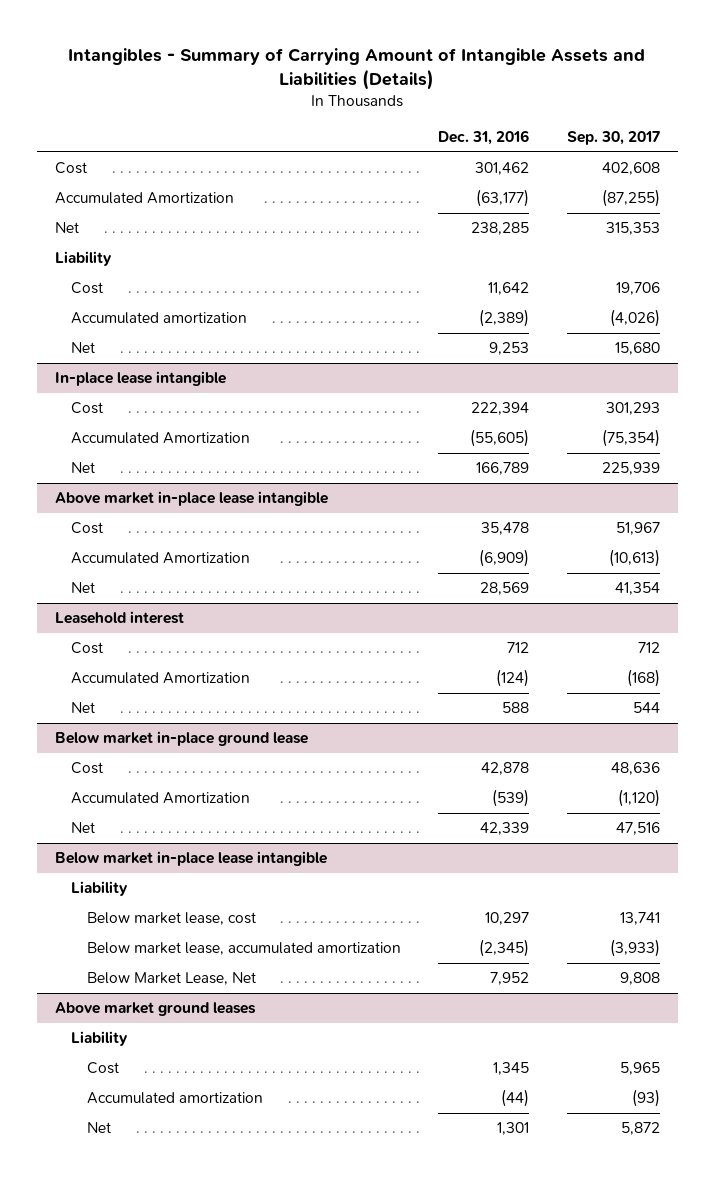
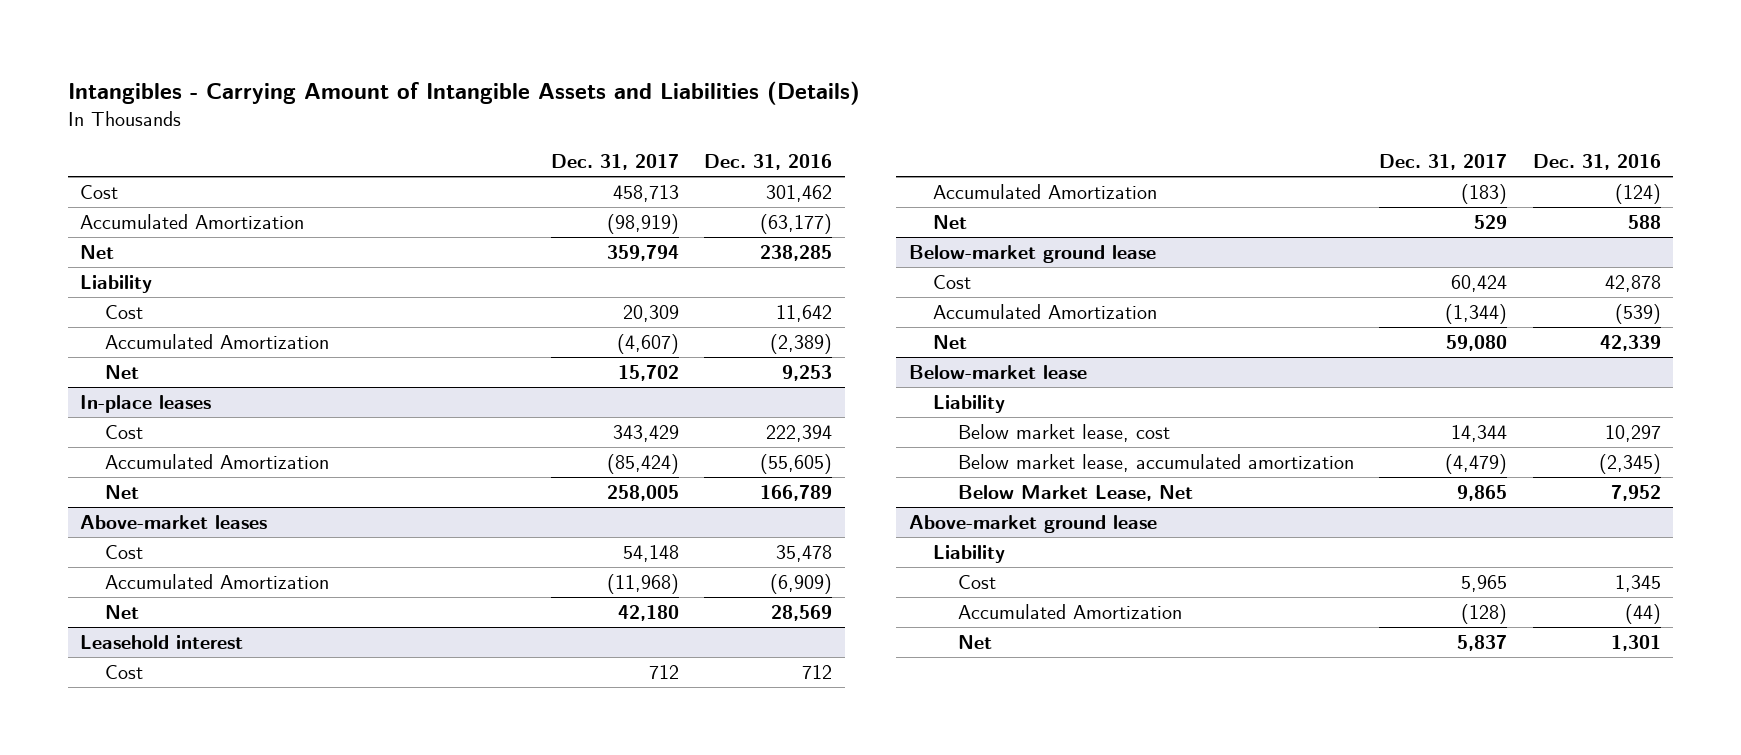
[68,47,646,91] Intangibles - Summary of Carrying Amount of Intangible Assets and Liabilities (Details) -> [67,80,860,105] Intangibles - Carrying Amount of Intangible Assets and Liabilities (Details)
[566,130,660,145] Sep. 30, 2017 -> none
none -> [550,154,679,171] Dec. 31, 2017
[71,312,248,325] Accumulated amortization -> [104,333,329,349] Accumulated Amortization
[55,371,227,387] In-place lease intangible -> [80,394,212,413] In-place leases
[55,491,329,507] Above market in-place lease intangible -> [80,514,268,529] Above-market leases
[55,731,309,747] Below market in-place ground lease -> [908,244,1156,263] Below-market ground lease
[55,851,328,867] Below market in-place lease intangible -> [908,364,1087,379] Below-market lease
[55,1002,257,1017] Above market ground leases -> [908,514,1157,533] Above-market ground lease
[87,1092,264,1105] Accumulated amortization -> [957,603,1182,619] Accumulated Amortization

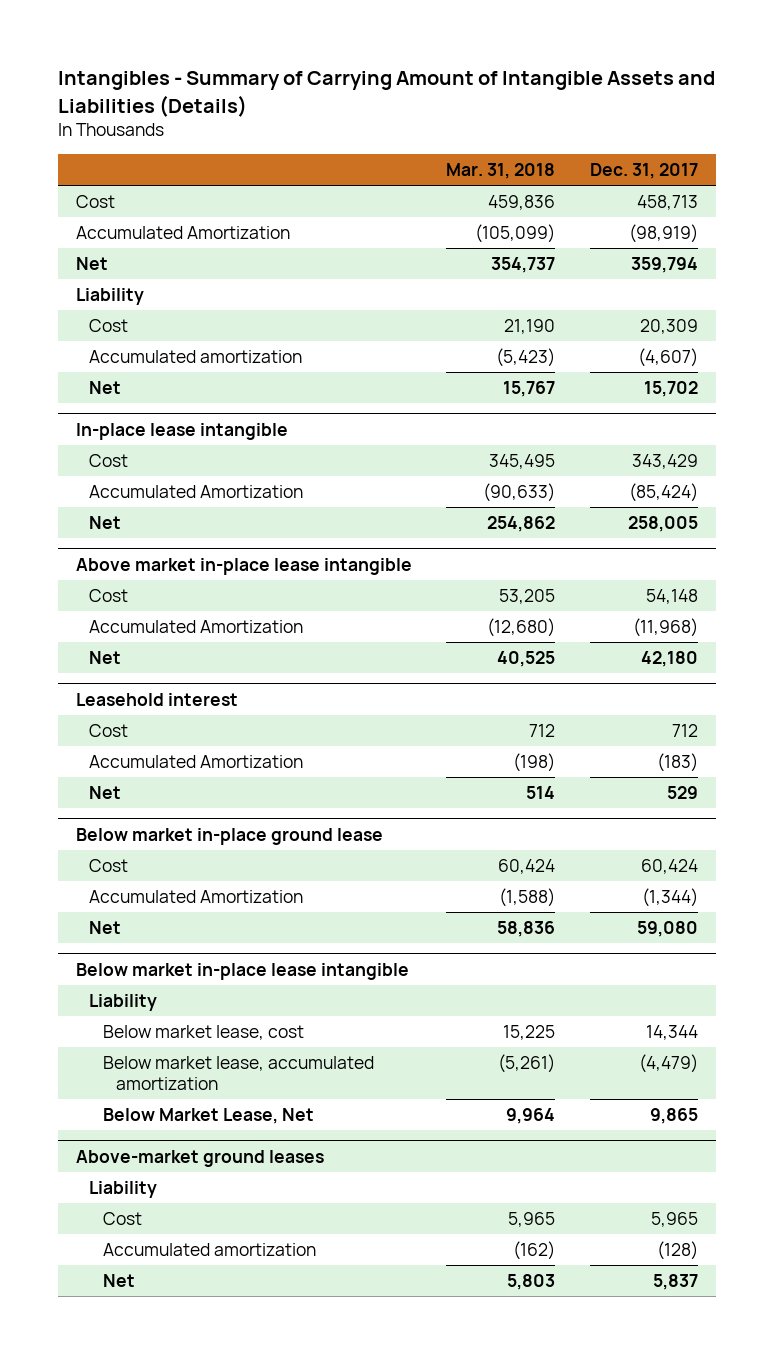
[67,80,860,105] Intangibles - Carrying Amount of Intangible Assets and Liabilities (Details) -> [58,71,716,117] Intangibles - Summary of Carrying Amount of Intangible Assets and Liabilities (Details)
[704,154,833,171] Dec. 31, 2016 -> none
none -> [446,162,556,179] Mar. 31, 2018
[104,333,329,349] Accumulated Amortization -> [89,350,303,364] Accumulated amortization
[80,394,212,413] In-place leases -> [75,422,288,440] In-place lease intangible
[80,514,268,529] Above-market leases -> [75,557,412,575] Above market in-place lease intangible
[908,244,1156,263] Below-market ground lease -> [75,827,383,845] Below market in-place ground lease
[908,364,1087,379] Below-market lease -> [75,962,409,980] Below market in-place lease intangible
[908,514,1157,533] Above-market ground lease -> [75,1149,324,1167] Above-market ground leases
[957,603,1182,619] Accumulated Amortization -> [102,1243,316,1257] Accumulated amortization

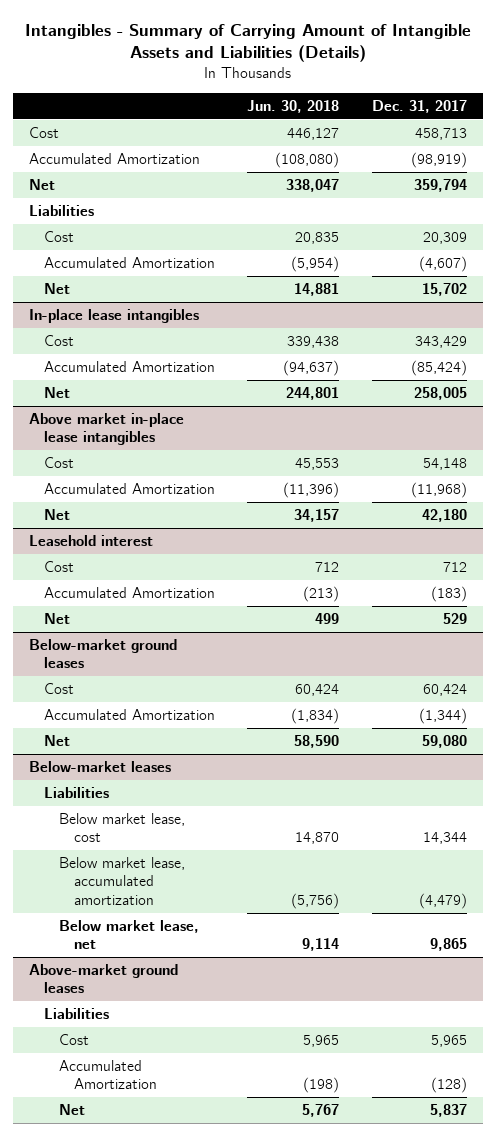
[446,162,556,179] Mar. 31, 2018 -> none
none -> [247,99,340,113] Jun. 30, 2018
[75,288,144,306] Liability -> [29,205,95,217] Liabilities
[89,350,303,364] Accumulated amortization -> [43,257,215,269] Accumulated Amortization
[75,422,288,440] In-place lease intangible -> [29,309,200,324] In-place lease intangibles
[75,557,412,575] Above market in-place lease intangible -> [29,413,185,446] Above market in-place lease intangibles
[75,827,383,845] Below market in-place ground lease -> [29,639,178,669] Below-market ground leases
[75,962,409,980] Below market in-place lease intangible -> [29,761,172,773] Below-market leases
[89,994,158,1012] Liability -> [43,787,109,799] Liabilities
[102,1108,314,1125] Below Market Lease, Net -> [58,920,199,950] Below market lease, net
[89,1181,158,1199] Liability -> [43,1008,109,1020] Liabilities
[102,1243,316,1257] Accumulated amortization -> [58,1060,157,1090] Accumulated Amortization

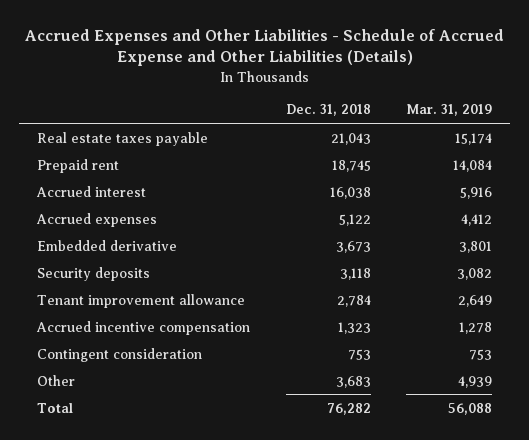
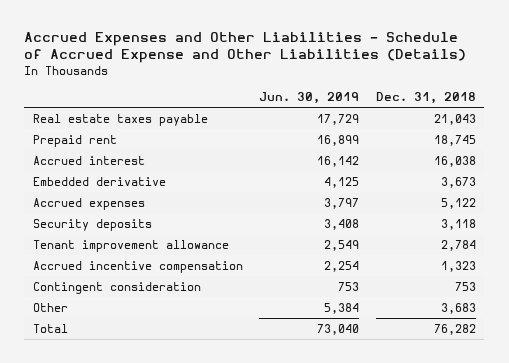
[406,104,493,117] Mar. 31, 2019 -> none
none -> [259,91,360,104] Jun. 30, 2019
[35,212,157,227] Accrued expenses -> [32,197,145,210] Accrued expenses

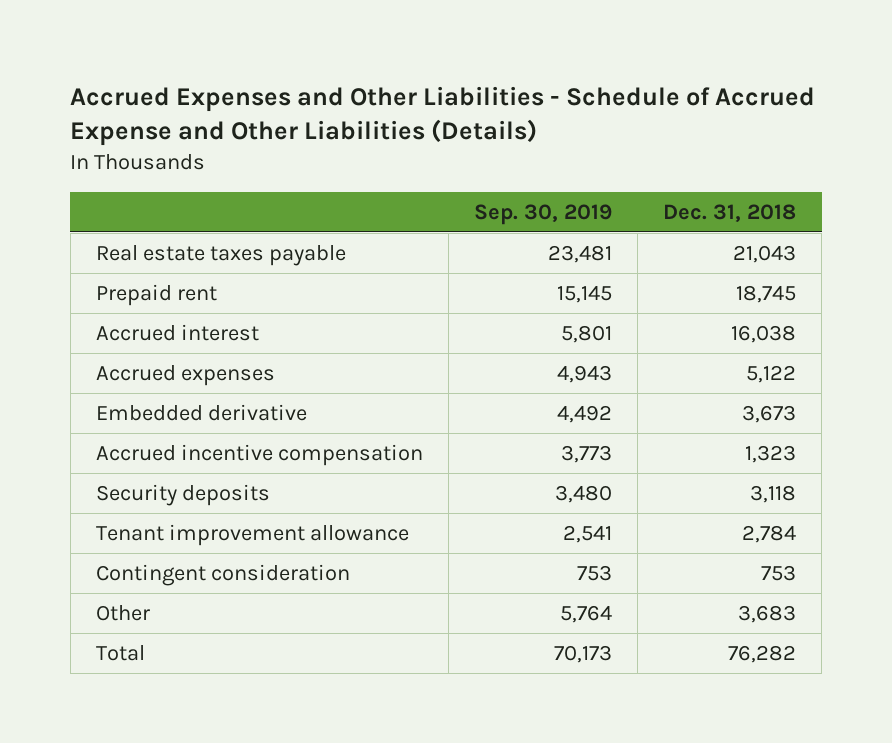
[259,91,360,104] Jun. 30, 2019 -> none
none -> [474,203,613,225] Sep. 30, 2019
[32,176,166,186] Embedded derivative -> [95,403,307,421] Embedded derivative
[32,260,243,273] Accrued incentive compensation -> [95,443,423,466] Accrued incentive compensation

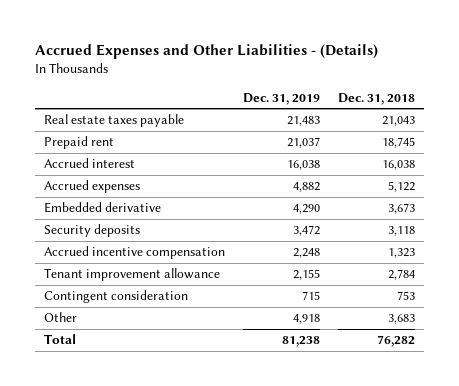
[70,85,816,147] Accrued Expenses and Other Liabilities - Schedule of Accrued Expense and Other Liabilities (Details) -> [34,44,378,60] Accrued Expenses and Other Liabilities - (Details)
[474,203,613,225] Sep. 30, 2019 -> none
none -> [243,92,321,105] Dec. 31, 2019
[95,443,423,466] Accrued incentive compensation -> [43,246,225,260] Accrued incentive compensation

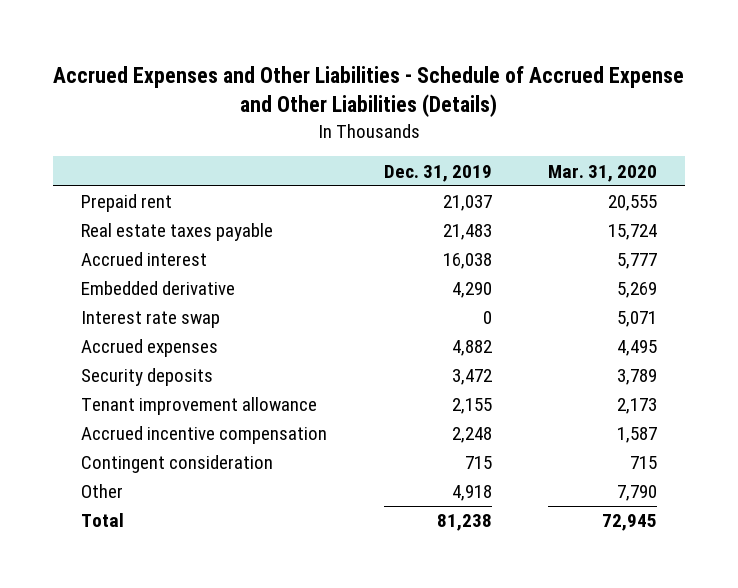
[34,44,378,60] Accrued Expenses and Other Liabilities - (Details) -> [53,65,685,118] Accrued Expenses and Other Liabilities - Schedule of Accrued Expense and Other Liabilities (Details)
[338,92,416,105] Dec. 31, 2018 -> none
none -> [547,164,657,182] Mar. 31, 2020
[43,114,184,128] Real estate taxes payable -> [81,223,274,242] Real estate taxes payable
none -> [81,311,221,329] Interest rate swap
[43,180,140,194] Accrued expenses -> [81,339,219,358] Accrued expenses
[43,246,225,260] Accrued incentive compensation -> [81,426,328,445] Accrued incentive compensation

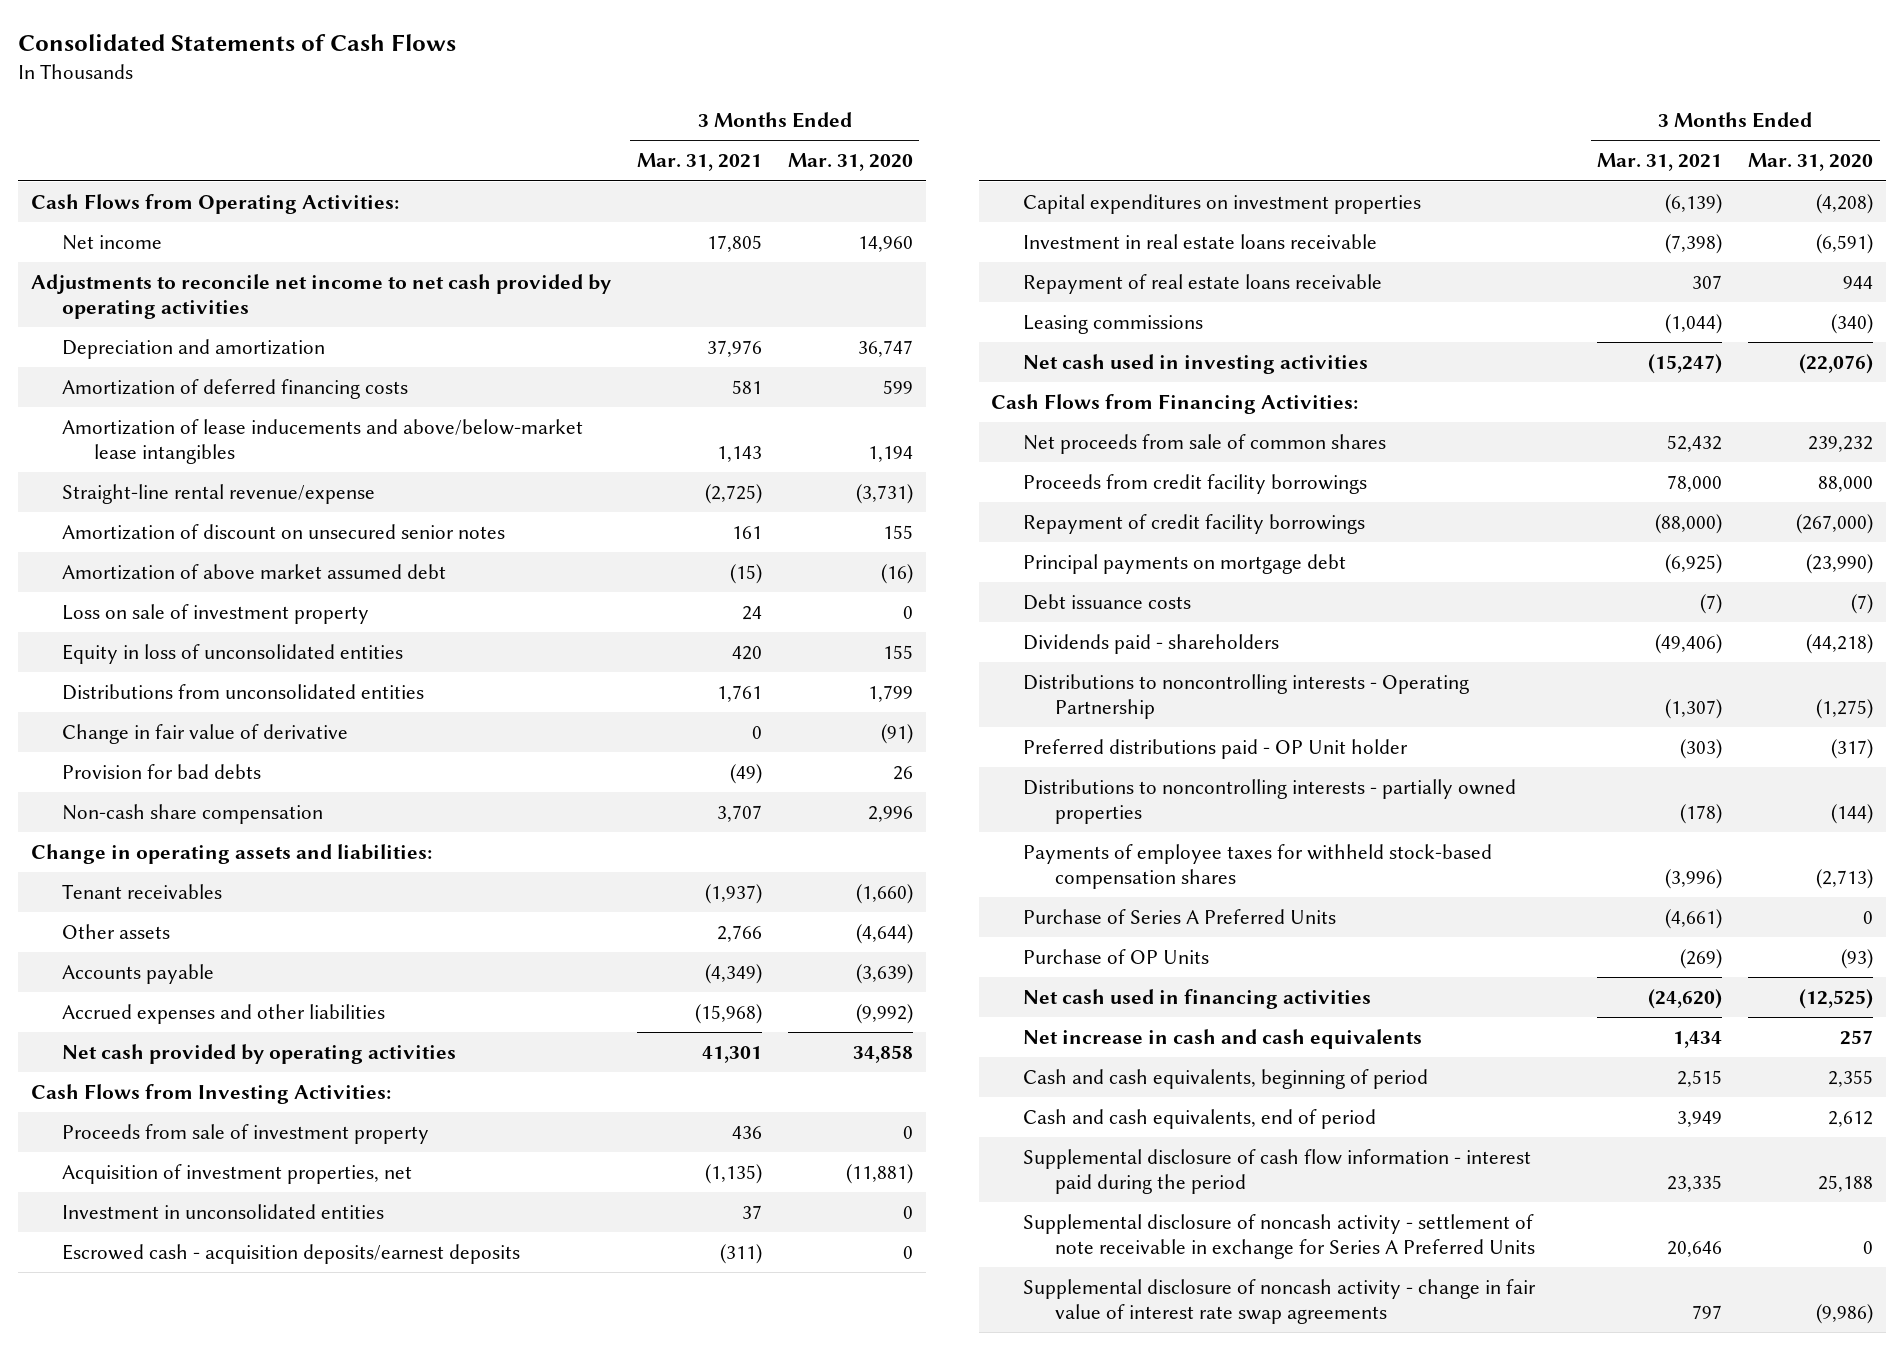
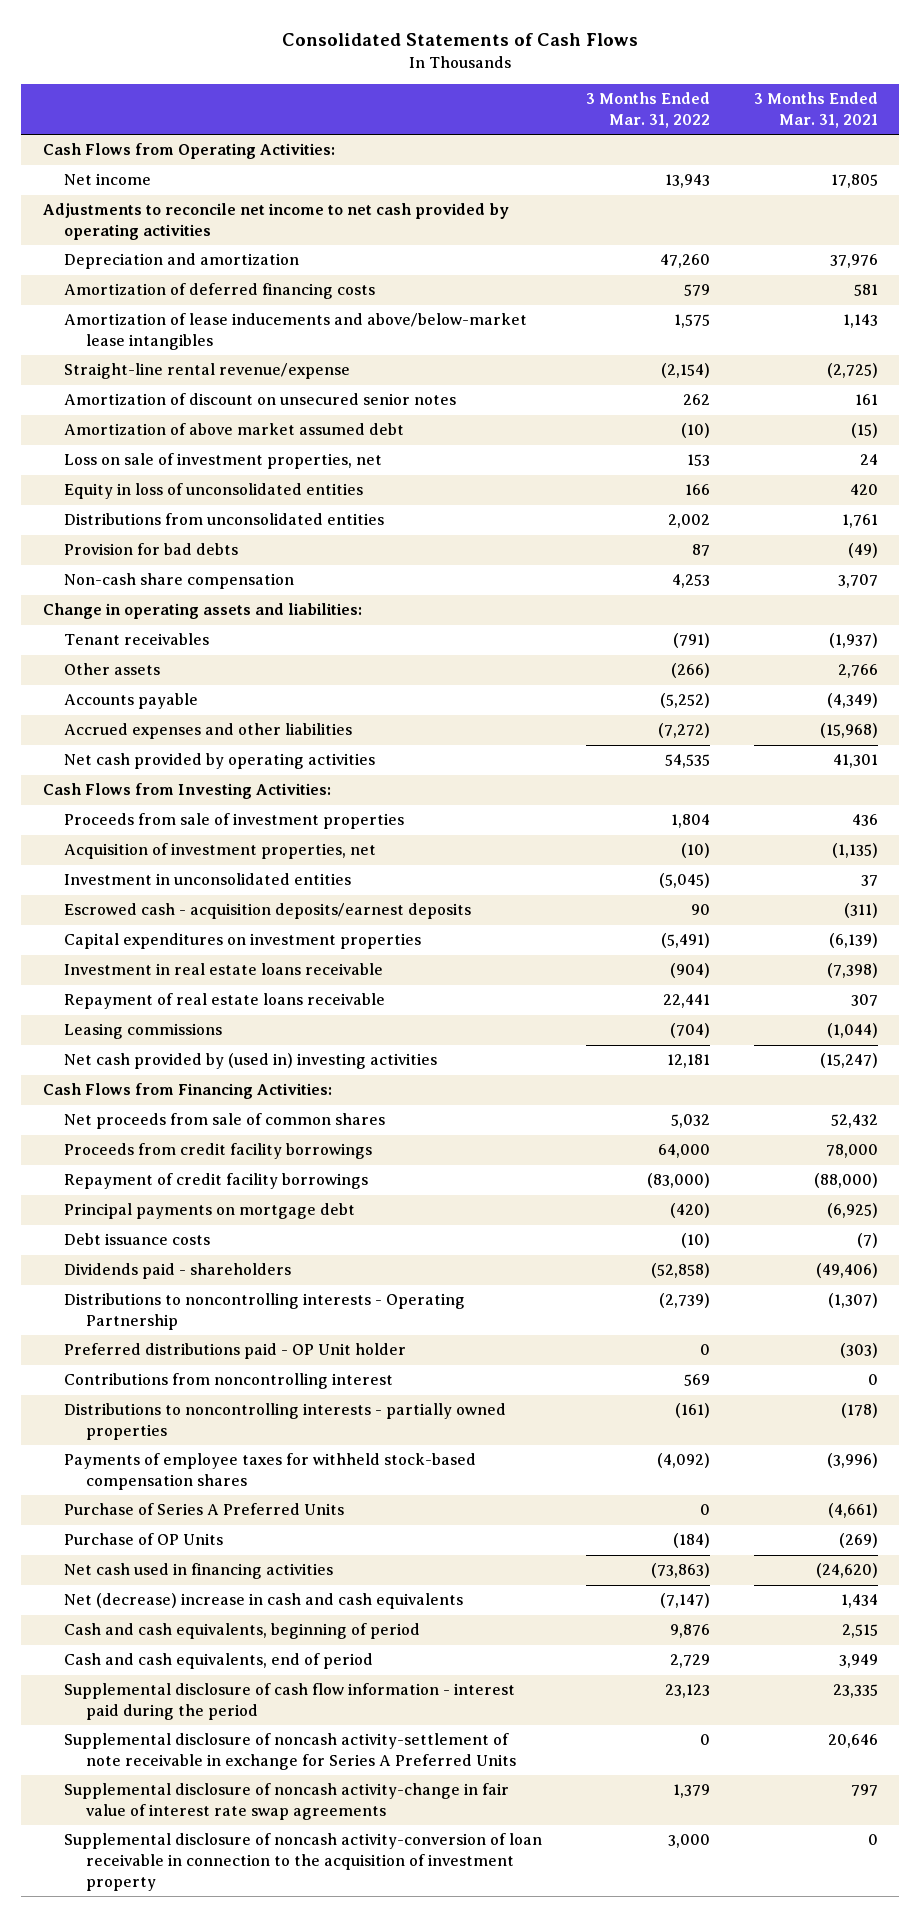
[787,153,913,172] Mar. 31, 2020 -> none
none -> [586,92,711,128] 3 Months Ended Mar. 31, 2022
[62,603,370,624] Loss on sale of investment property -> [64,453,383,470] Loss on sale of investment properties, net
[62,723,349,744] Change in fair value of derivative -> none
[62,1123,430,1144] Proceeds from sale of investment property -> [64,813,405,830] Proceeds from sale of investment properties
[1023,353,1369,374] Net cash used in investing activities -> [64,1053,438,1070] Net cash provided by (used in) investing activities
none -> [64,1373,394,1390] Contributions from noncontrolling interest
[1023,1028,1423,1049] Net increase in cash and cash equivalents -> [64,1593,464,1610] Net (decrease) increase in cash and cash equivalents
[1023,1213,1535,1260] Supplemental disclosure of noncash activity - settlement of note receivable in exchange for Series A Preferred Units -> [64,1733,516,1771] Supplemental disclosure of noncash activity-settlement of note receivable in exchange for Series A Preferred Units
[1023,1278,1537,1325] Supplemental disclosure of noncash activity - change in fair value of interest rate swap agreements -> [64,1783,510,1821] Supplemental disclosure of noncash activity-change in fair value of interest rate swap agreements
none -> [64,1833,543,1891] Supplemental disclosure of noncash activity-conversion of loan receivable in connection to the acquisition of investment property

